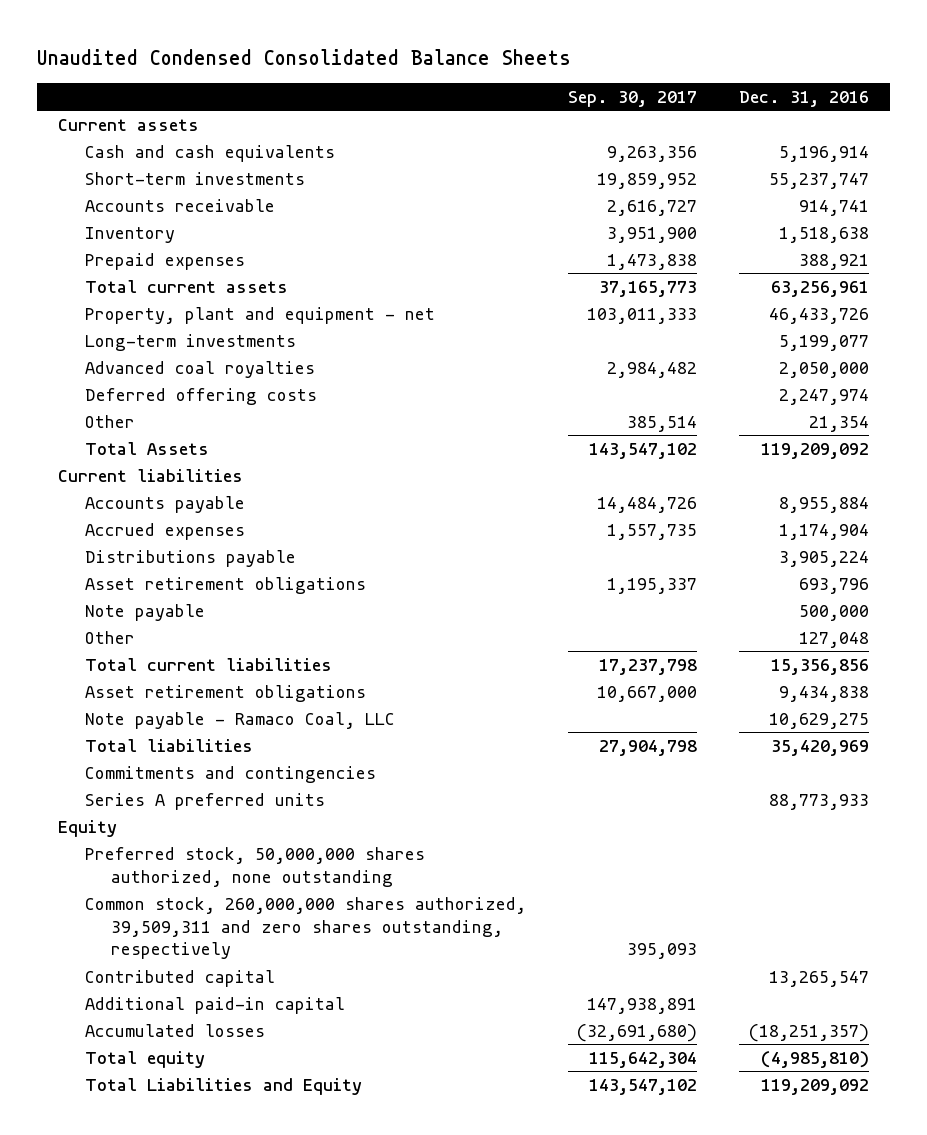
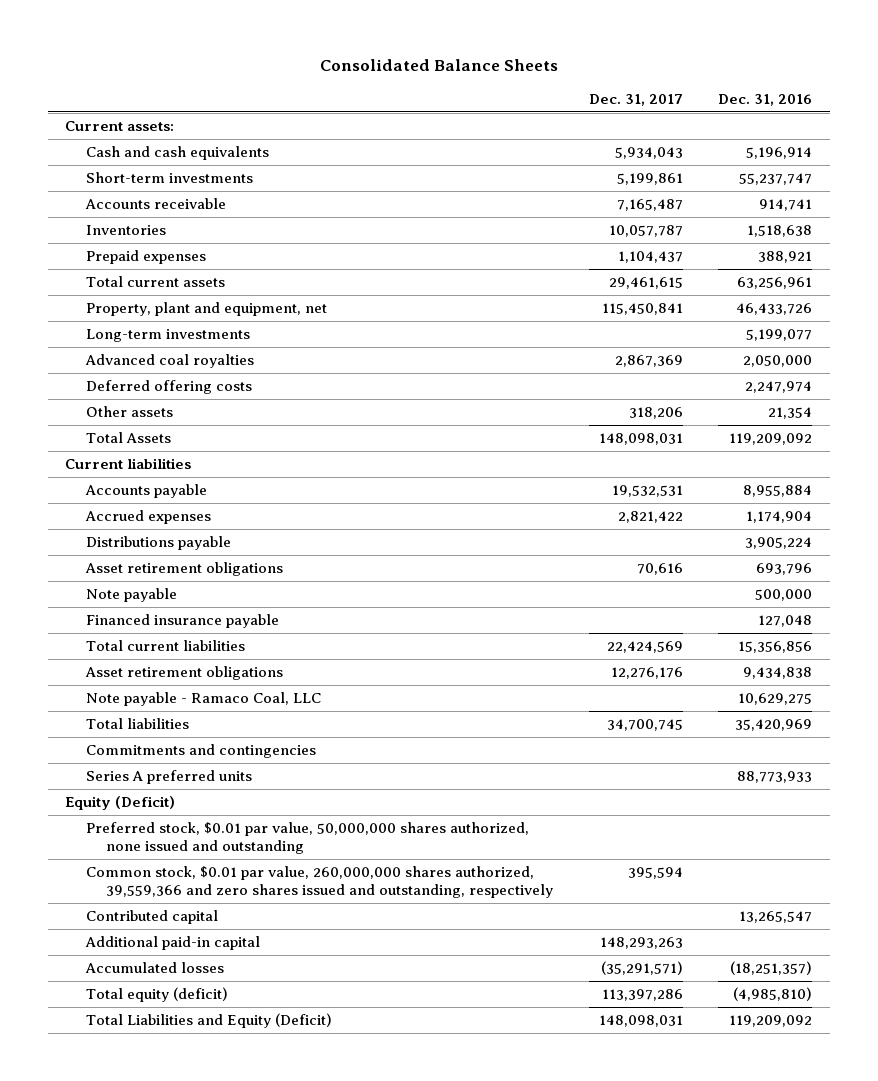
[37,49,572,66] Unaudited Condensed Consolidated Balance Sheets -> [319,58,558,71] Consolidated Balance Sheets
[567,90,697,107] Sep. 30, 2017 -> none
none -> [588,94,683,107] Dec. 31, 2017
[58,118,200,131] Current assets -> [65,121,175,132] Current assets:
[84,226,175,243] Inventory -> [85,225,166,236] Inventories
[84,306,435,324] Property, plant and equipment - net -> [85,302,327,317] Property, plant and equipment, net
[84,414,135,428] Other -> [85,406,173,418] Other assets
[84,630,135,644] Other -> [85,614,279,629] Financed insurance payable
[58,819,118,837] Equity -> [65,796,176,811] Equity (Deficit)
[84,846,425,887] Preferred stock, 50,000,000 shares authorized, none outstanding -> [85,822,529,854] Preferred stock, $0.01 par value, 50,000,000 shares authorized, none issued and outstanding
[84,896,526,960] Common stock, 260,000,000 shares authorized, 39,509,311 and zero shares outstanding, respectively -> [85,866,553,898] Common stock, $0.01 par value, 260,000,000 shares authorized, 39,559,366 and zero shares issued and outstanding, respectively
[84,1050,205,1068] Total equity -> [85,987,228,1003] Total equity (deficit)
[84,1077,362,1095] Total Liabilities and Equity -> [85,1013,332,1029] Total Liabilities and Equity (Deficit)

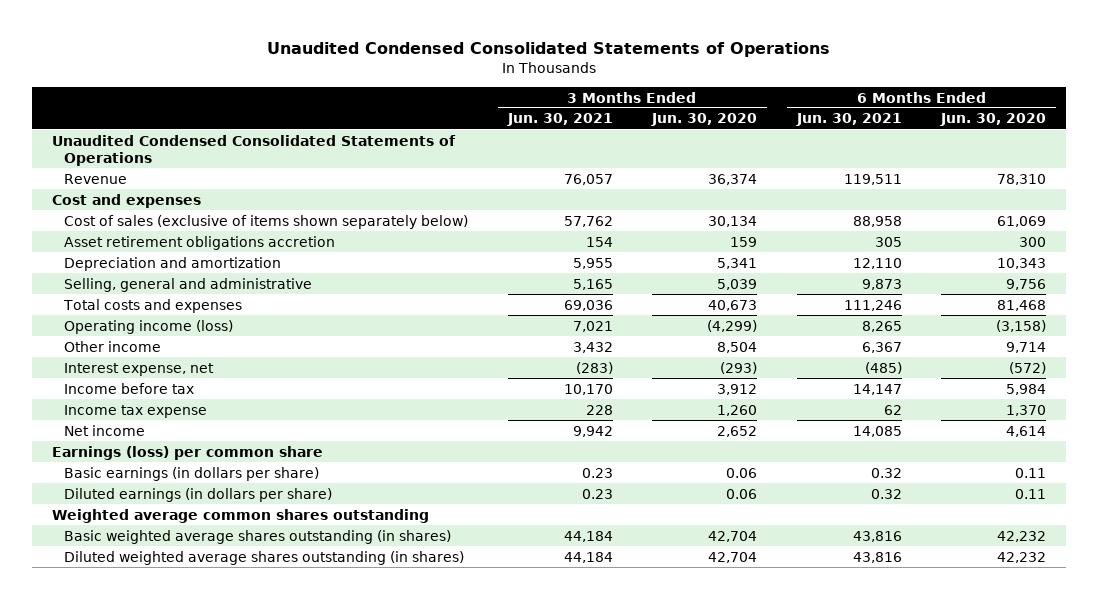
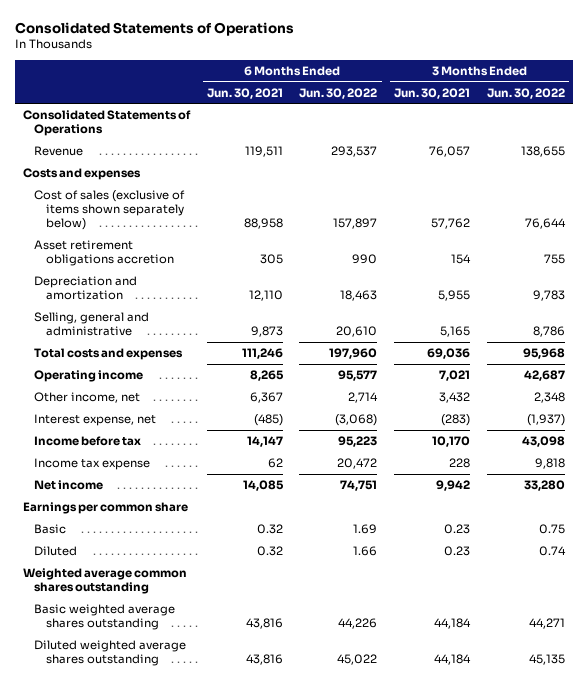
[267,41,831,57] Unaudited Condensed Consolidated Statements of Operations -> [14,21,294,36] Consolidated Statements of Operations
[651,113,758,127] Jun. 30, 2020 -> none
[940,113,1047,127] Jun. 30, 2020 -> none
none -> [299,87,378,99] Jun. 30, 2022
none -> [486,87,565,99] Jun. 30, 2022
[51,134,456,166] Unaudited Condensed Consolidated Statements of Operations -> [23,110,192,137] Consolidated Statements of Operations
[51,193,201,208] Cost and expenses -> [23,168,142,181] Costs and expenses
[63,319,233,334] Operating income (loss) -> [34,370,144,383] Operating income
[63,340,161,352] Other income -> [34,392,141,404] Other income, net
[51,445,323,460] Earnings (loss) per common share -> [23,502,189,515] Earnings per common share
[63,466,319,481] Basic earnings (in dollars per share) -> [34,524,67,535] Basic
[63,487,332,502] Diluted earnings (in dollars per share) -> [34,546,78,557] Diluted
[63,529,451,544] Basic weighted average shares outstanding (in shares) -> [34,604,176,631] Basic weighted average shares outstanding
[63,550,464,565] Diluted weighted average shares outstanding (in shares) -> [34,640,187,667] Diluted weighted average shares outstanding

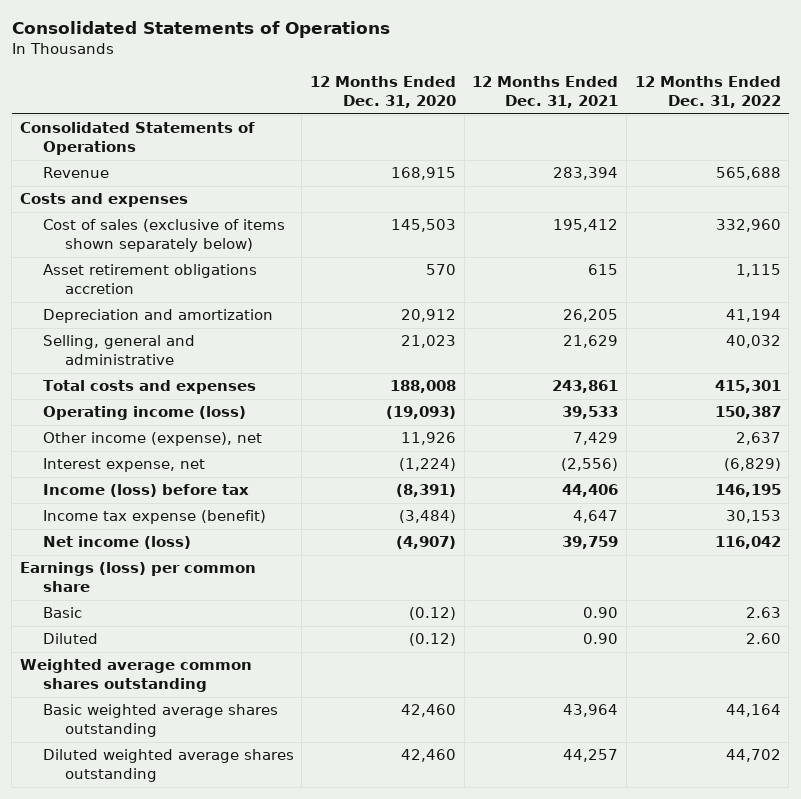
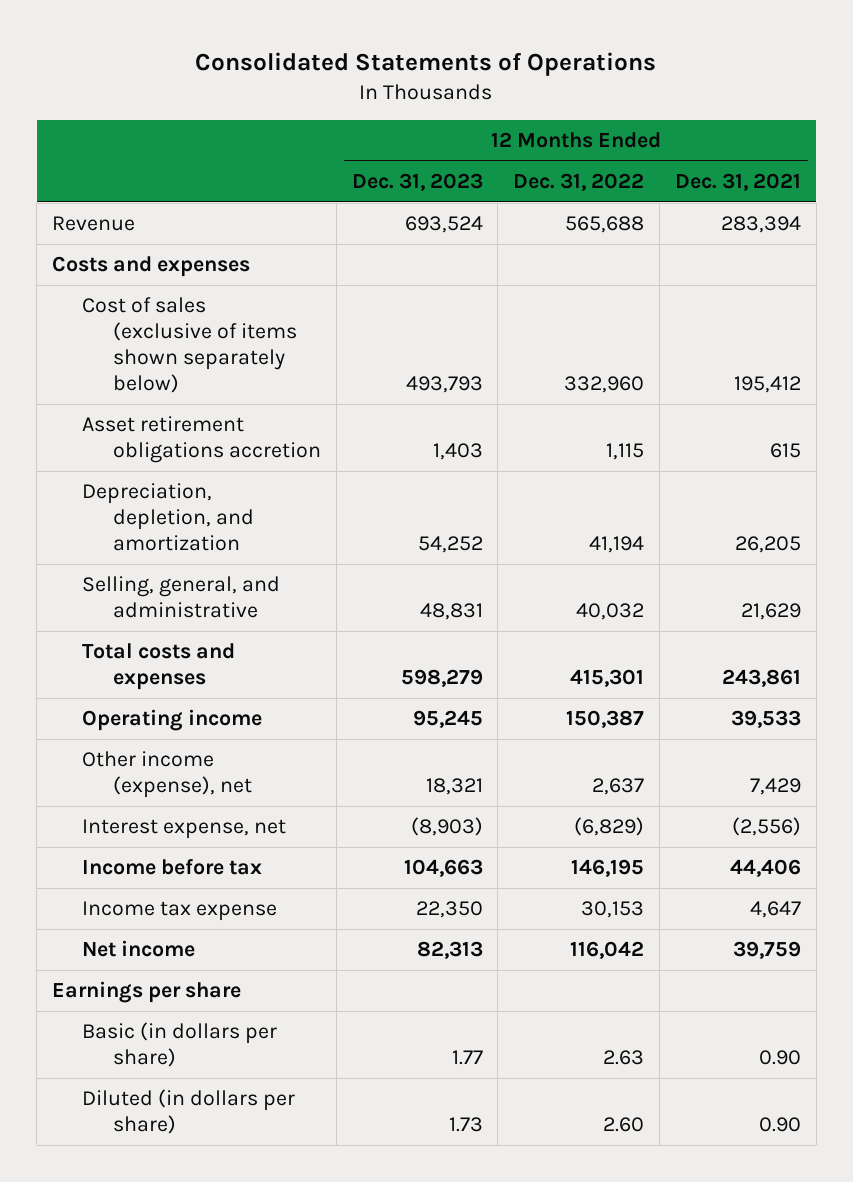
[310,76,457,108] 12 Months Ended Dec. 31, 2020 -> none
none -> [351,173,483,192] Dec. 31, 2023
[19,122,255,155] Consolidated Statements of Operations -> none
[42,309,273,324] Depreciation and amortization -> [82,483,254,552] Depreciation, depletion, and amortization
[42,335,195,365] Selling, general and administrative -> [82,576,281,619] Selling, general, and administrative
[42,406,246,421] Operating income (loss) -> [82,709,263,732] Operating income
[19,659,252,692] Weighted average common shares outstanding -> none
[42,704,278,737] Basic weighted average shares outstanding -> none
[42,749,294,782] Diluted weighted average shares outstanding -> none
[42,484,249,498] Income (loss) before tax -> [82,859,263,876] Income before tax
[42,510,266,525] Income tax expense (benefit) -> [82,901,278,922] Income tax expense
[42,536,191,550] Net income (loss) -> [82,940,196,958] Net income
[19,562,256,592] Earnings (loss) per common share -> [51,981,241,1004] Earnings per share
[42,607,82,619] Basic -> [82,1022,278,1068] Basic (in dollars per share)
[42,633,98,645] Diluted -> [82,1089,296,1135] Diluted (in dollars per share)

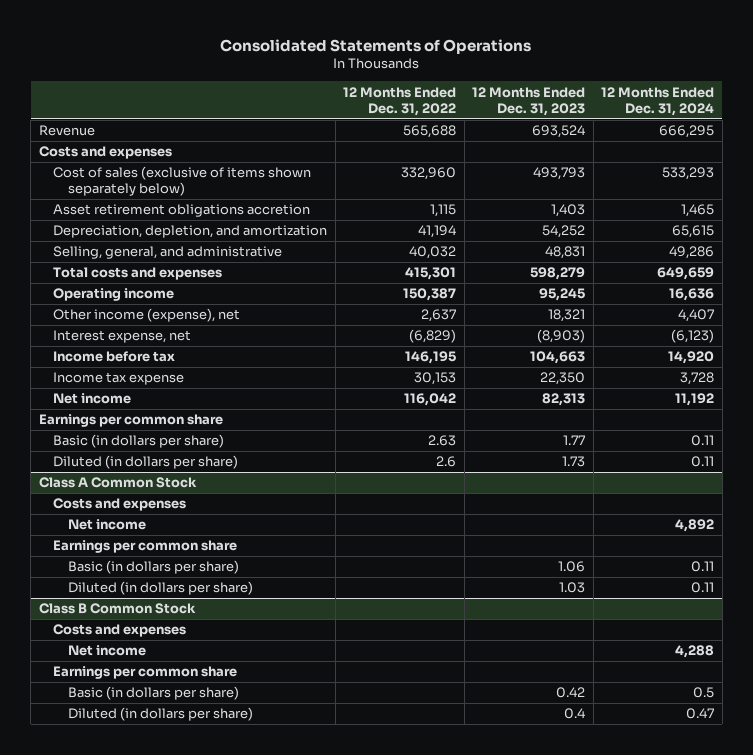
[674,173,801,192] Dec. 31, 2021 -> none
none -> [601,86,715,116] 12 Months Ended Dec. 31, 2024
[51,981,241,1004] Earnings per share -> [38,414,223,428] Earnings per common share
[603,1117,645,1133] 2.60 -> [436,456,457,468] 2.6
none -> [38,477,197,489] Class A Common Stock
none -> [53,498,187,512] Costs and expenses
none -> [67,519,146,531] Net income
none -> [53,540,238,554] Earnings per common share
none -> [67,560,239,575] Basic (in dollars per share)
none -> [67,581,253,596] Diluted (in dollars per share)
none -> [38,603,196,615] Class B Common Stock
none -> [53,624,187,638] Costs and expenses
none -> [67,645,146,657] Net income
none -> [53,666,238,680] Earnings per common share
none -> [67,686,239,701] Basic (in dollars per share)
none -> [67,707,253,722] Diluted (in dollars per share)

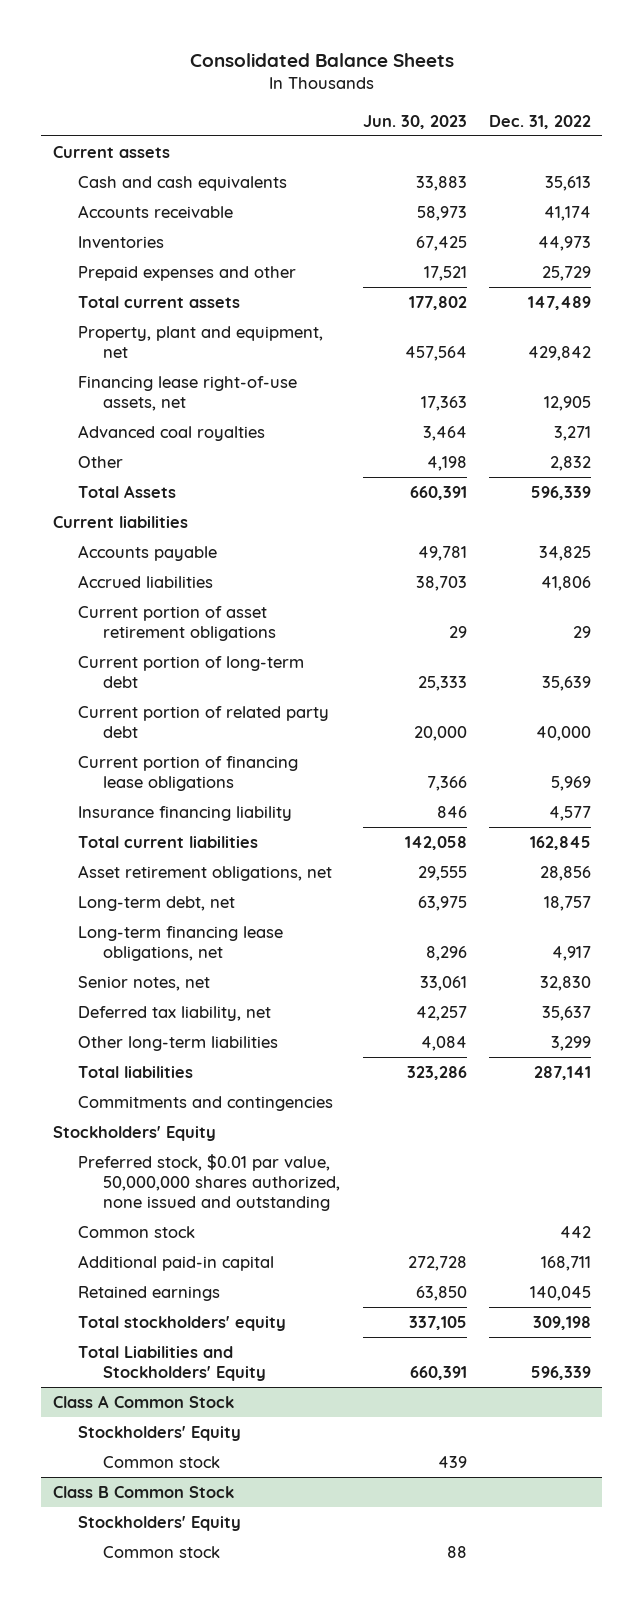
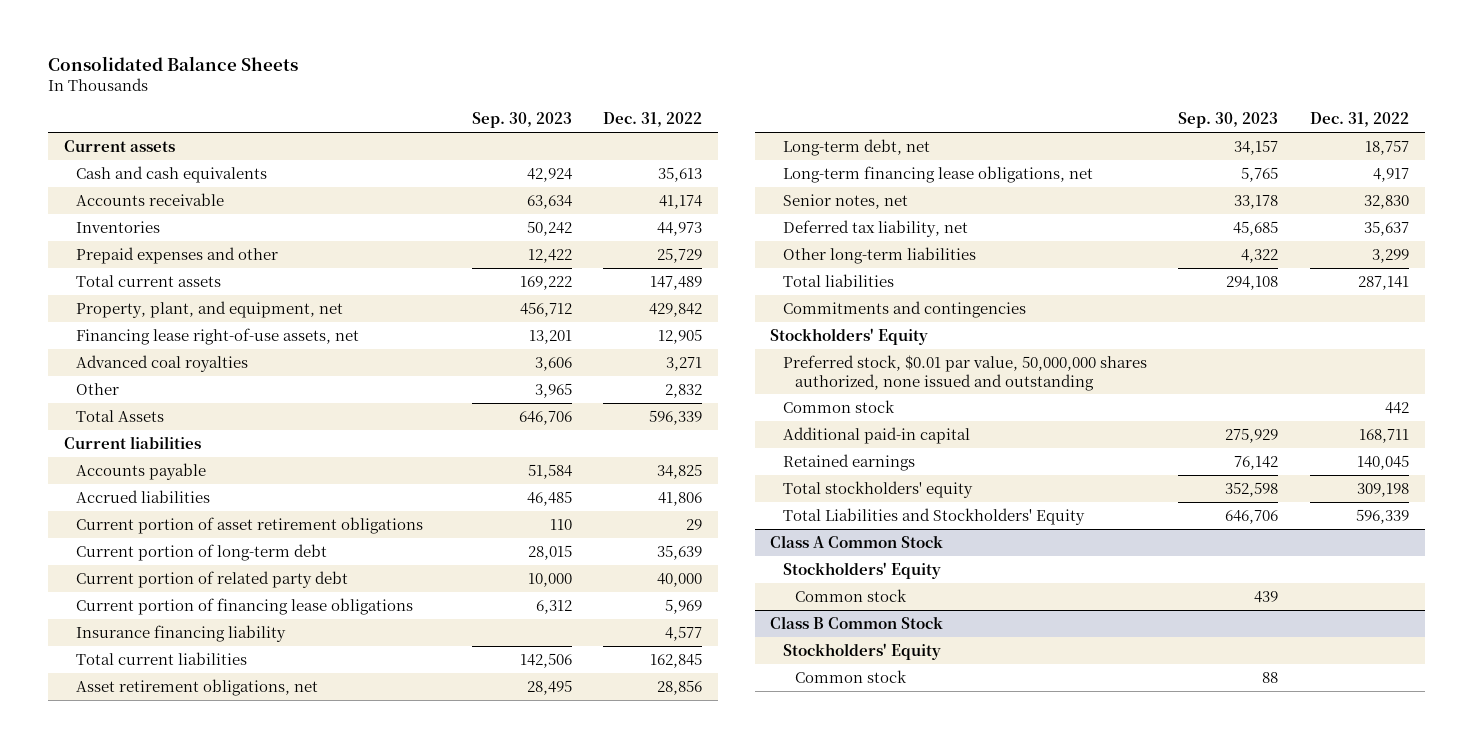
[362,114,467,129] Jun. 30, 2023 -> none
none -> [471,112,572,129] Sep. 30, 2023
[77,325,323,358] Property, plant and equipment, net -> [76,300,344,318] Property, plant, and equipment, net

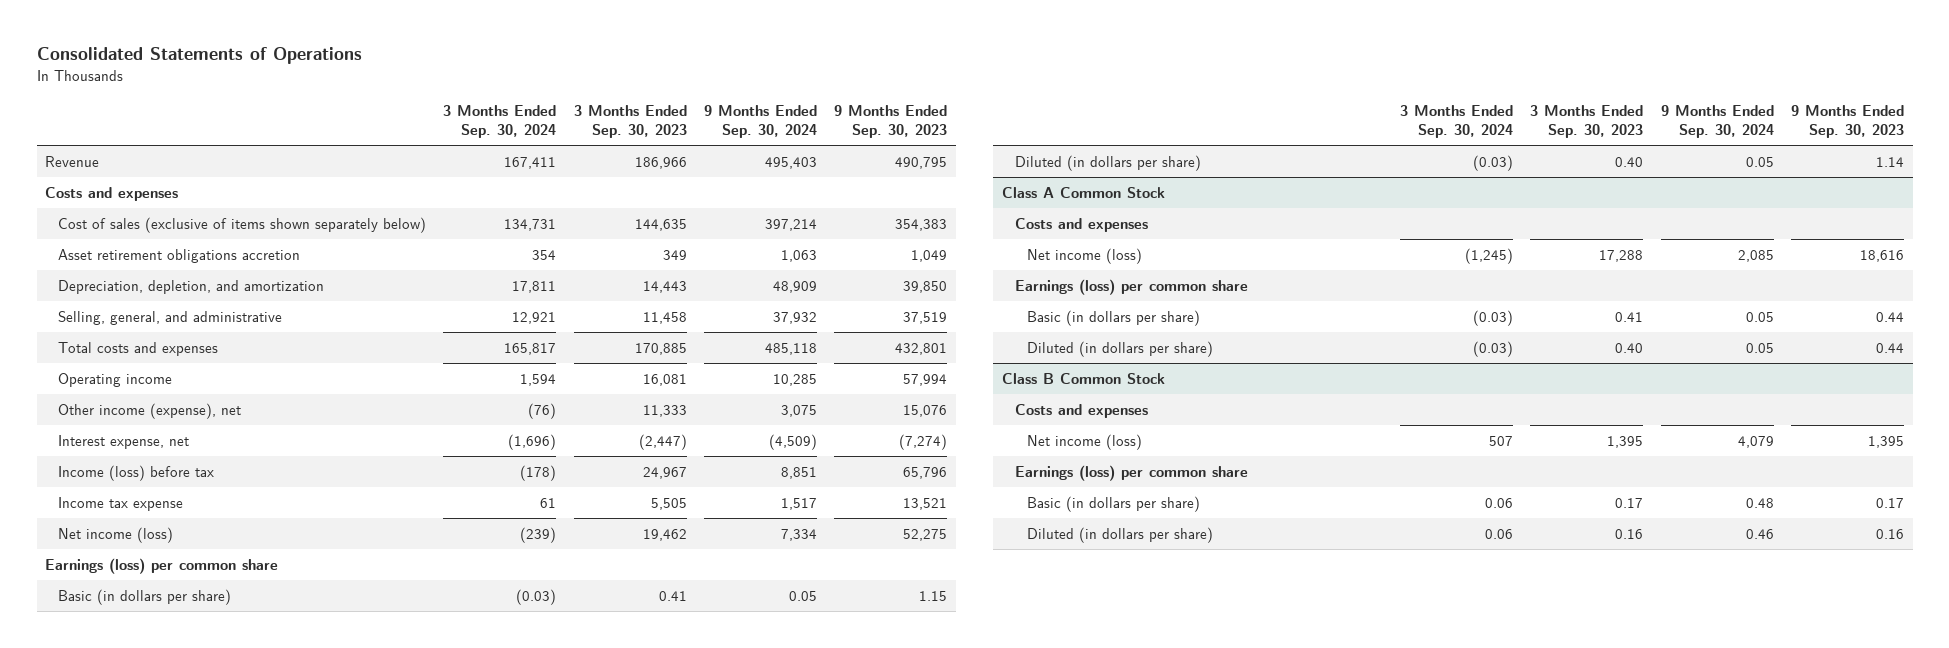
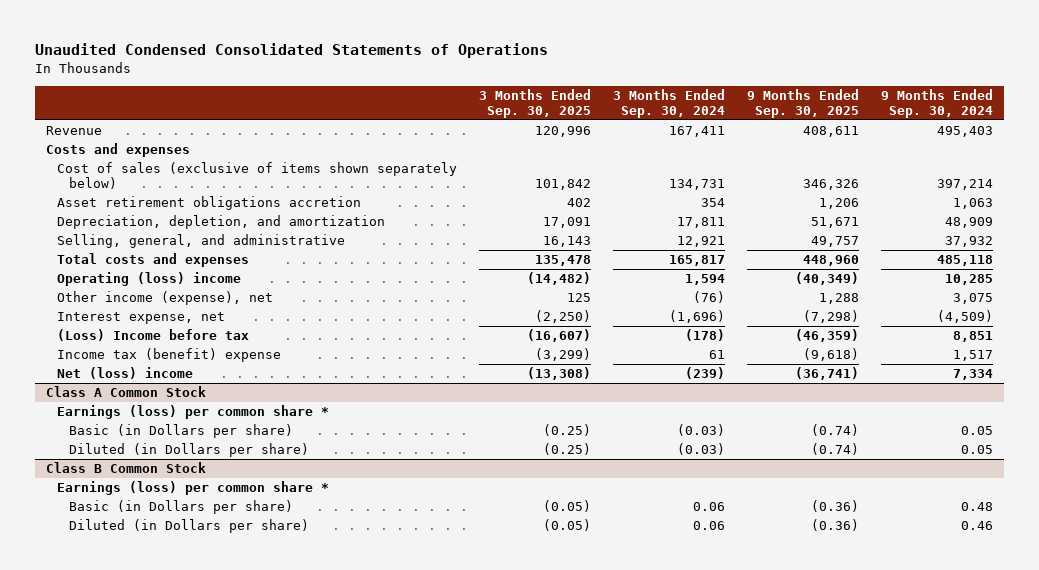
[36,47,362,65] Consolidated Statements of Operations -> [34,42,548,58] Unaudited Condensed Consolidated Statements of Operations
[573,105,687,139] 3 Months Ended Sep. 30, 2023 -> none
[834,105,948,139] 9 Months Ended Sep. 30, 2023 -> none
none -> [479,88,592,119] 3 Months Ended Sep. 30, 2025
none -> [747,88,860,119] 9 Months Ended Sep. 30, 2025
[57,372,172,387] Operating income -> [57,272,242,287] Operating (loss) income
[45,557,279,574] Earnings (loss) per common share -> none
[57,588,231,605] Basic (in dollars per share) -> none
[1014,154,1201,171] Diluted (in dollars per share) -> none
[57,464,214,481] Income (loss) before tax -> [57,329,250,342] (Loss) Income before tax
[57,496,183,511] Income tax expense -> [57,348,282,363] Income tax (benefit) expense
[57,526,173,543] Net income (loss) -> [57,367,194,380] Net (loss) income
[1014,217,1148,232] Costs and expenses -> none
[1027,247,1143,264] Net income (loss) -> none
[1014,278,1248,295] Earnings (loss) per common share -> [57,405,330,420] Earnings (loss) per common share *
[1027,309,1201,326] Basic (in dollars per share) -> [68,424,293,439] Basic (in Dollars per share)
[1027,340,1214,357] Diluted (in dollars per share) -> [68,443,309,458] Diluted (in Dollars per share)
[1014,403,1148,418] Costs and expenses -> none
[1027,433,1143,450] Net income (loss) -> none
[1014,464,1248,481] Earnings (loss) per common share -> [57,481,330,496] Earnings (loss) per common share *
[1027,495,1201,512] Basic (in dollars per share) -> [68,500,293,515] Basic (in Dollars per share)
[1027,526,1214,543] Diluted (in dollars per share) -> [68,519,309,534] Diluted (in Dollars per share)

